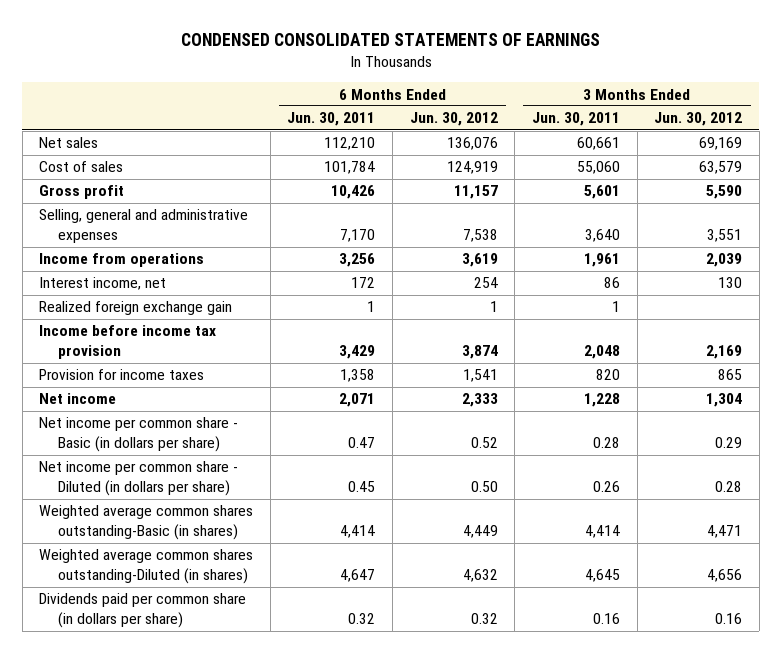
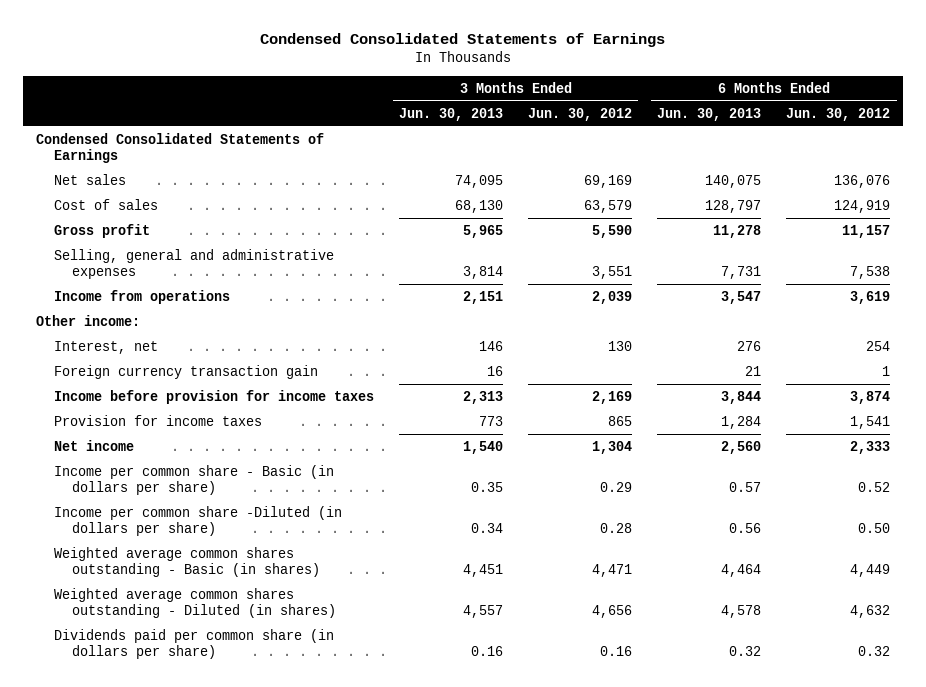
[180,32,600,46] CONDENSED CONSOLIDATED STATEMENTS OF EARNINGS -> [259,33,665,48] Condensed Consolidated Statements of Earnings
[287,112,376,127] Jun. 30, 2011 -> none
[531,112,620,127] Jun. 30, 2011 -> none
none -> [399,107,504,121] Jun. 30, 2013
none -> [657,107,762,121] Jun. 30, 2013
none -> [35,132,324,164] Condensed Consolidated Statements of Earnings
none -> [35,314,140,326] Other income:
[39,277,167,291] Interest income, net -> [53,340,158,354] Interest, net
[39,301,233,316] Realized foreign exchange gain -> [53,364,318,379] Foreign currency transaction gain
[39,325,217,360] Income before income tax provision -> [53,389,374,404] Income before provision for income taxes
[39,417,239,453] Net income per common share - Basic (in dollars per share) -> [53,464,334,496] Income per common share - Basic (in dollars per share)
[39,461,239,497] Net income per common share - Diluted (in dollars per share) -> [53,505,342,537] Income per common share -Diluted (in dollars per share)
[39,505,254,541] Weighted average common shares outstanding-Basic (in shares) -> [53,546,321,578] Weighted average common shares outstanding - Basic (in shares)
[39,549,254,585] Weighted average common shares outstanding-Diluted (in shares) -> [53,587,337,619] Weighted average common shares outstanding - Diluted (in shares)

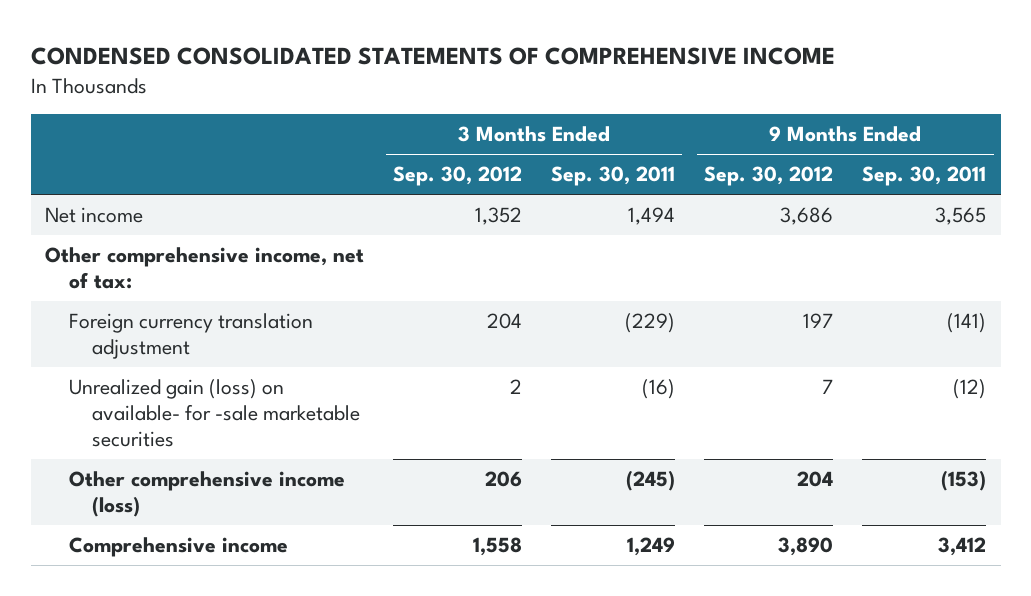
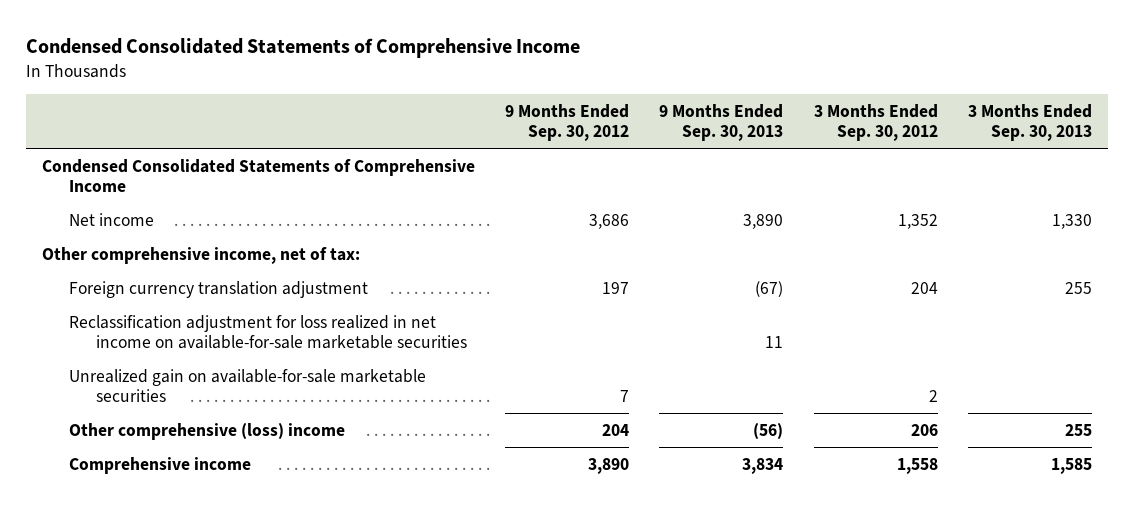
[30,46,835,65] CONDENSED CONSOLIDATED STATEMENTS OF COMPREHENSIVE INCOME -> [26,38,581,59] Condensed Consolidated Statements of Comprehensive Income
[551,166,676,187] Sep. 30, 2011 -> none
[862,166,987,187] Sep. 30, 2011 -> none
none -> [659,104,784,142] 9 Months Ended Sep. 30, 2013
none -> [968,104,1093,142] 3 Months Ended Sep. 30, 2013
none -> [41,158,475,192] Condensed Consolidated Statements of Comprehensive Income
none -> [68,314,467,349] Reclassification adjustment for loss realized in net income on available-for-sale marketable securities
[68,379,361,447] Unrealized gain (loss) on available- for -sale marketable securities -> [68,368,426,402] Unrealized gain on available-for-sale marketable securities
[68,471,345,518] Other comprehensive income (loss) -> [68,422,345,440] Other comprehensive (loss) income

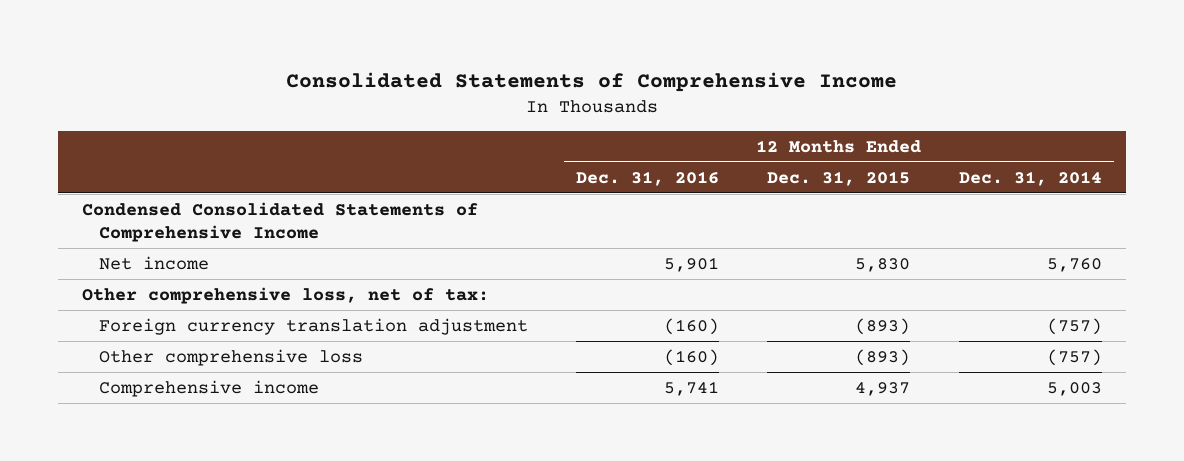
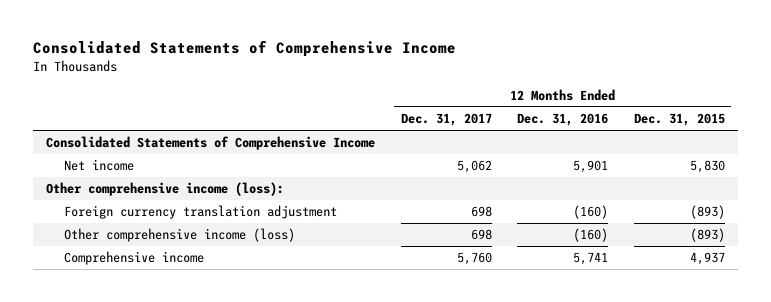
[958,170,1102,186] Dec. 31, 2014 -> none
none -> [400,113,492,127] Dec. 31, 2017
[82,201,479,243] Condensed Consolidated Statements of Comprehensive Income -> [46,136,376,151] Consolidated Statements of Comprehensive Income
[82,286,490,304] Other comprehensive loss, net of tax: -> [46,182,285,197] Other comprehensive income (loss):
[98,348,363,366] Other comprehensive loss -> [63,228,295,243] Other comprehensive income (loss)

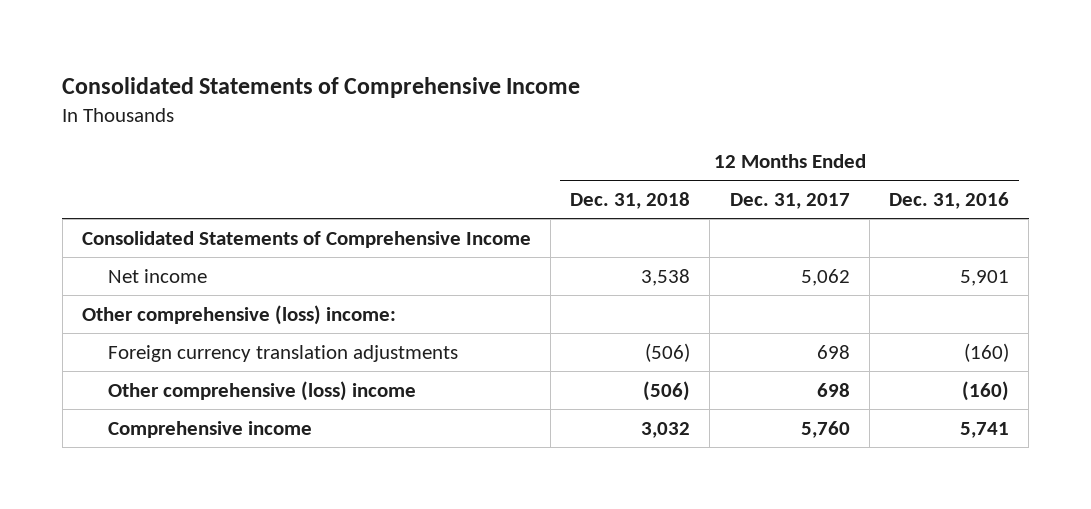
[634,113,726,127] Dec. 31, 2015 -> none
none -> [570,192,691,210] Dec. 31, 2018
[46,182,285,197] Other comprehensive income (loss): -> [81,304,396,325] Other comprehensive (loss) income:
[63,205,337,220] Foreign currency translation adjustment -> [107,344,458,362] Foreign currency translation adjustments
[63,228,295,243] Other comprehensive income (loss) -> [107,380,416,401] Other comprehensive (loss) income

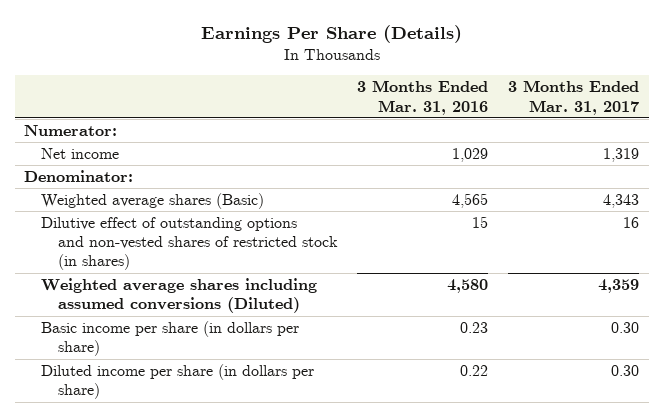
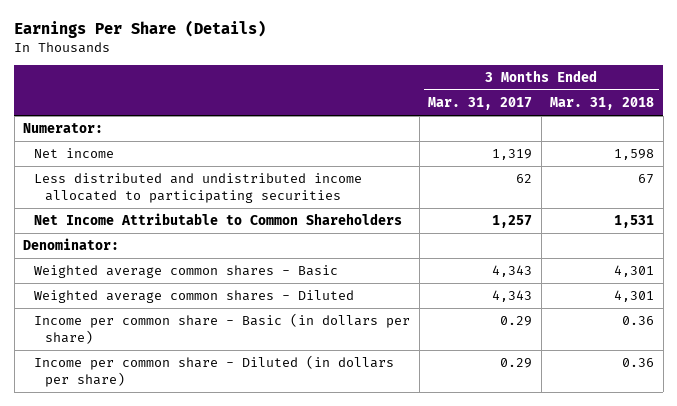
[357,80,489,115] 3 Months Ended Mar. 31, 2016 -> none
none -> [550,96,655,110] Mar. 31, 2018
none -> [34,173,363,203] Less distributed and undistributed income allocated to participating securities
none -> [34,213,403,226] Net Income Attributable to Common Shareholders
[41,217,339,271] Dilutive effect of outstanding options and non-vested shares of restricted stock (in shares) -> none
[41,193,265,210] Weighted average shares (Basic) -> [34,265,339,279] Weighted average common shares - Basic
[41,278,318,314] Weighted average shares including assumed conversions (Diluted) -> [34,290,355,304] Weighted average common shares - Diluted
[598,279,640,294] 4,359 -> [492,290,533,303] 4,343
[41,321,300,357] Basic income per share (in dollars per share) -> [34,313,411,344] Income per common share - Basic (in dollars per share)
[611,322,640,334] 0.30 -> [500,316,533,327] 0.29
[41,364,315,400] Diluted income per share (in dollars per share) -> [34,355,395,387] Income per common share - Diluted (in dollars per share)
[611,365,640,377] 0.30 -> [500,358,533,369] 0.29

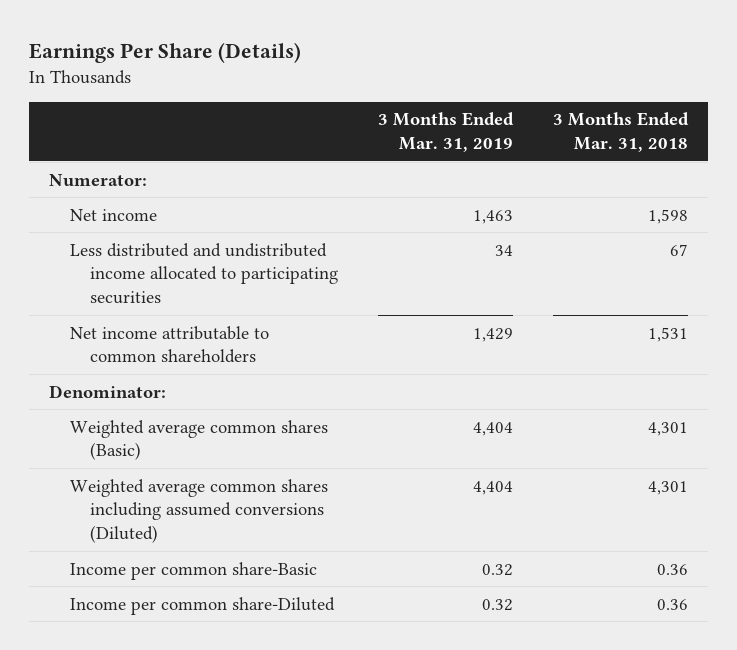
[428,96,533,110] Mar. 31, 2017 -> none
none -> [378,112,515,153] 3 Months Ended Mar. 31, 2019
[34,213,403,226] Net Income Attributable to Common Shareholders -> [69,325,269,364] Net income attributable to common shareholders
[34,265,339,279] Weighted average common shares - Basic -> [69,419,328,461] Weighted average common shares (Basic)
[34,290,355,304] Weighted average common shares - Diluted -> [69,478,328,544] Weighted average common shares including assumed conversions (Diluted)
[34,313,411,344] Income per common share - Basic (in dollars per share) -> [69,561,317,580] Income per common share-Basic
[34,355,395,387] Income per common share - Diluted (in dollars per share) -> [69,596,335,615] Income per common share-Diluted

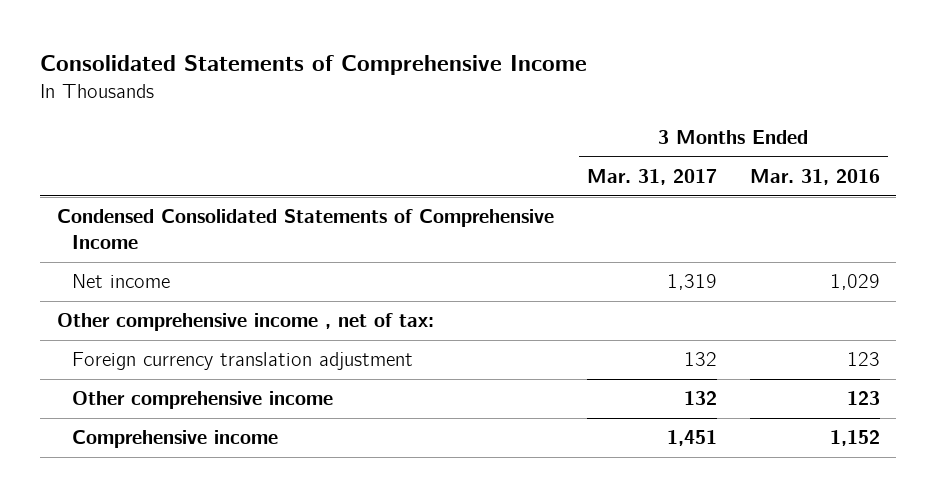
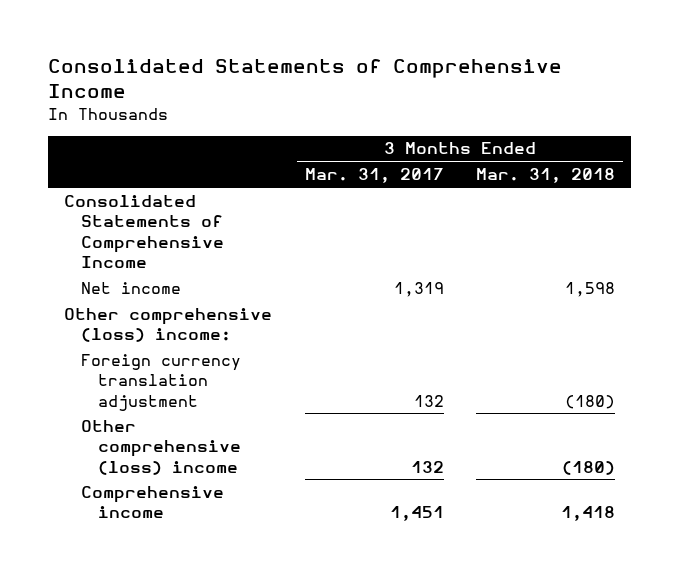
[749,168,880,185] Mar. 31, 2016 -> none
none -> [476,168,616,184] Mar. 31, 2018
[56,209,554,250] Condensed Consolidated Statements of Comprehensive Income -> [64,194,225,268] Consolidated Statements of Comprehensive Income
[56,313,434,332] Other comprehensive income , net of tax: -> [64,307,273,343] Other comprehensive (loss) income:
[72,391,334,410] Other comprehensive income -> [81,419,242,475] Other comprehensive (loss) income

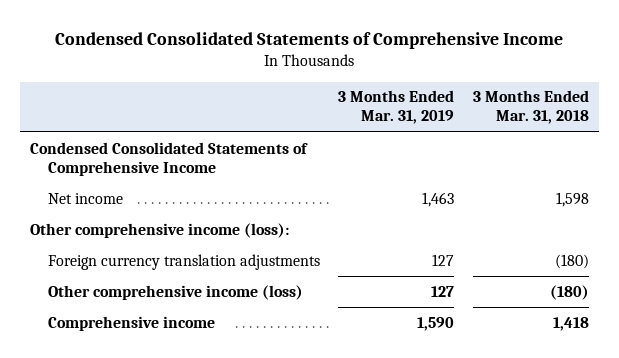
[48,59,563,98] Consolidated Statements of Comprehensive Income -> [55,31,564,49] Condensed Consolidated Statements of Comprehensive Income
[304,168,444,184] Mar. 31, 2017 -> none
none -> [338,90,455,125] 3 Months Ended Mar. 31, 2019
[64,194,225,268] Consolidated Statements of Comprehensive Income -> [29,141,308,176] Condensed Consolidated Statements of Comprehensive Income
[64,307,273,343] Other comprehensive (loss) income: -> [29,222,289,238] Other comprehensive income (loss):
[81,353,242,411] Foreign currency translation adjustment -> [47,253,320,270] Foreign currency translation adjustments
[81,419,242,475] Other comprehensive (loss) income -> [47,284,303,300] Other comprehensive income (loss)

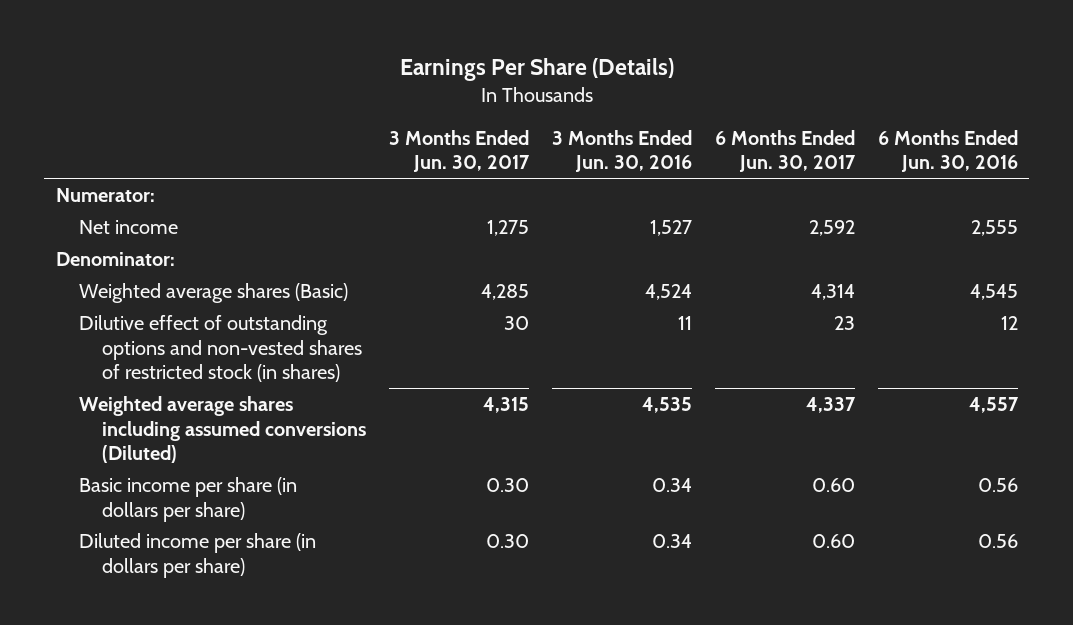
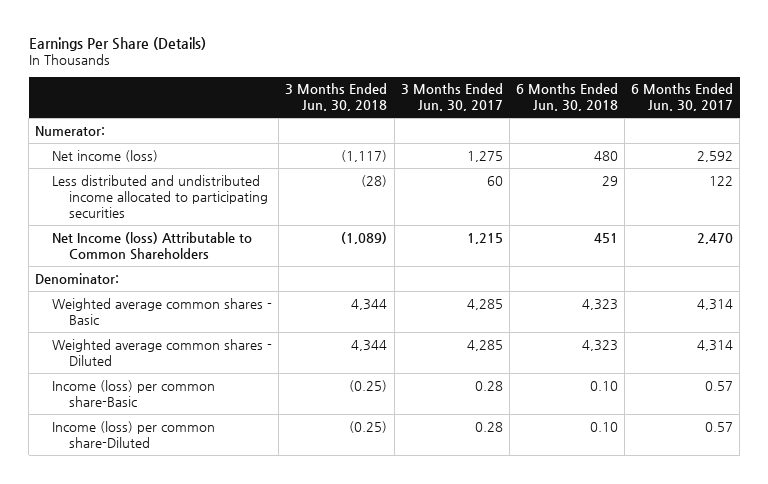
[551,129,692,173] 3 Months Ended Jun. 30, 2016 -> none
[877,129,1018,173] 6 Months Ended Jun. 30, 2016 -> none
none -> [285,83,388,112] 3 Months Ended Jun. 30, 2018
none -> [515,83,618,112] 6 Months Ended Jun. 30, 2018
none -> [52,149,159,162] Net income (loss)
none -> [52,174,269,218] Less distributed and undistributed income allocated to participating securities
[78,219,178,234] Net income -> [52,231,253,260] Net Income (loss) Attributable to Common Shareholders
[486,219,529,236] 1,275 -> [466,232,503,244] 1,215
[808,219,855,236] 2,592 -> [697,232,734,244] 2,470
[78,314,362,383] Dilutive effect of outstanding options and non-vested shares of restricted stock (in shares) -> none
[78,282,348,303] Weighted average shares (Basic) -> [52,297,273,325] Weighted average common shares - Basic
[78,395,366,464] Weighted average shares including assumed conversions (Diluted) -> [52,338,273,366] Weighted average common shares - Diluted
[482,396,529,413] 4,315 -> [466,339,503,351] 4,285
[805,396,856,413] 4,337 -> [697,339,734,351] 4,314
[78,476,297,522] Basic income per share (in dollars per share) -> [52,379,216,407] Income (loss) per common share-Basic
[485,477,529,492] 0.30 -> [474,380,503,391] 0.28
[811,477,855,492] 0.60 -> [705,380,734,391] 0.57
[78,532,316,578] Diluted income per share (in dollars per share) -> [52,420,216,448] Income (loss) per common share-Diluted
[485,533,529,548] 0.30 -> [474,421,503,432] 0.28
[811,533,855,548] 0.60 -> [705,421,734,432] 0.57

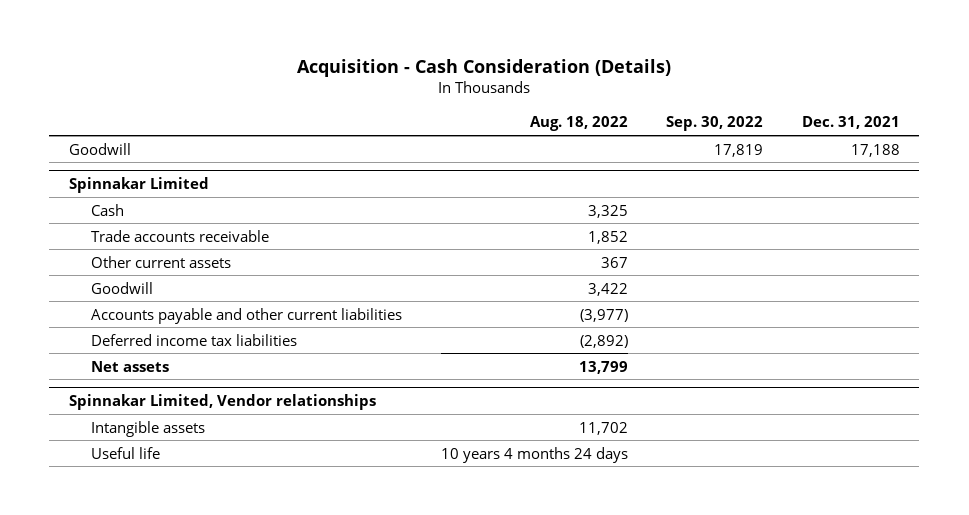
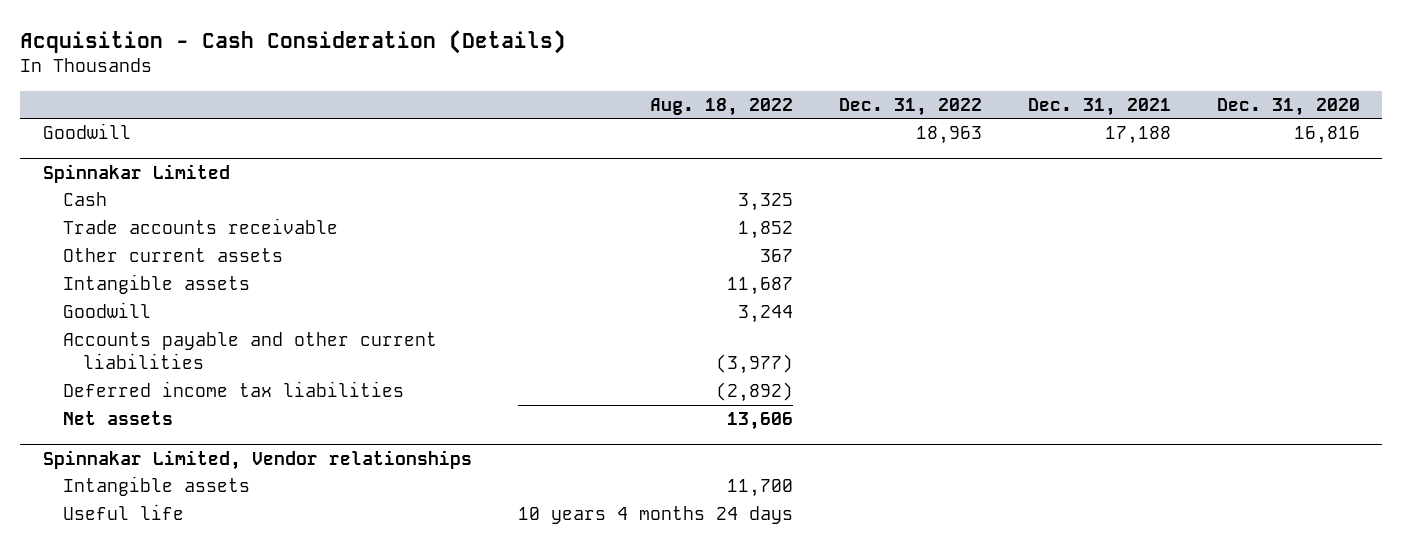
[666,116,764,132] Sep. 30, 2022 -> none
none -> [838,97,982,116] Dec. 31, 2022
none -> [1216,97,1360,116] Dec. 31, 2020
none -> [62,274,250,295] Intangible assets
[587,282,628,296] 3,422 -> [737,305,793,324] 3,244
[578,360,628,374] 13,799 -> [726,412,793,431] 13,606
[578,421,628,435] 11,702 -> [726,479,793,498] 11,700

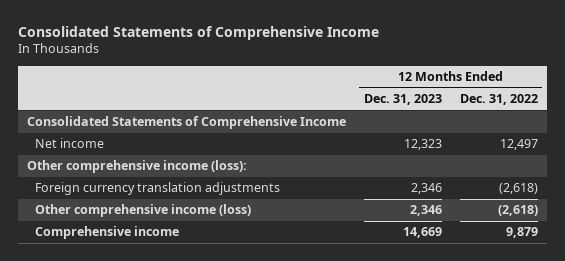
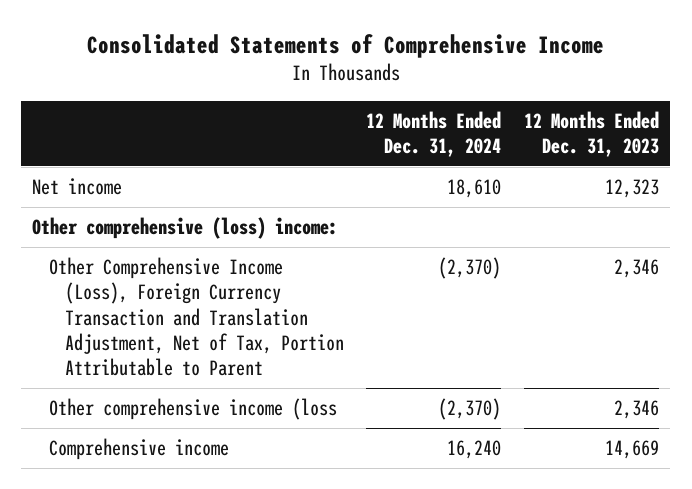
[459,94,538,106] Dec. 31, 2022 -> none
none -> [366,110,502,157] 12 Months Ended Dec. 31, 2024
[26,116,346,130] Consolidated Statements of Comprehensive Income -> none
[26,160,247,174] Other comprehensive income (loss): -> [32,217,339,240] Other comprehensive (loss) income:
[35,182,281,196] Foreign currency translation adjustments -> [48,257,344,377] Other Comprehensive Income (Loss), Foreign Currency Transaction and Translation Adjustment, Net of Tax, Portion Attributable to Parent
[35,204,252,218] Other comprehensive income (loss) -> [48,398,337,421] Other comprehensive income (loss

